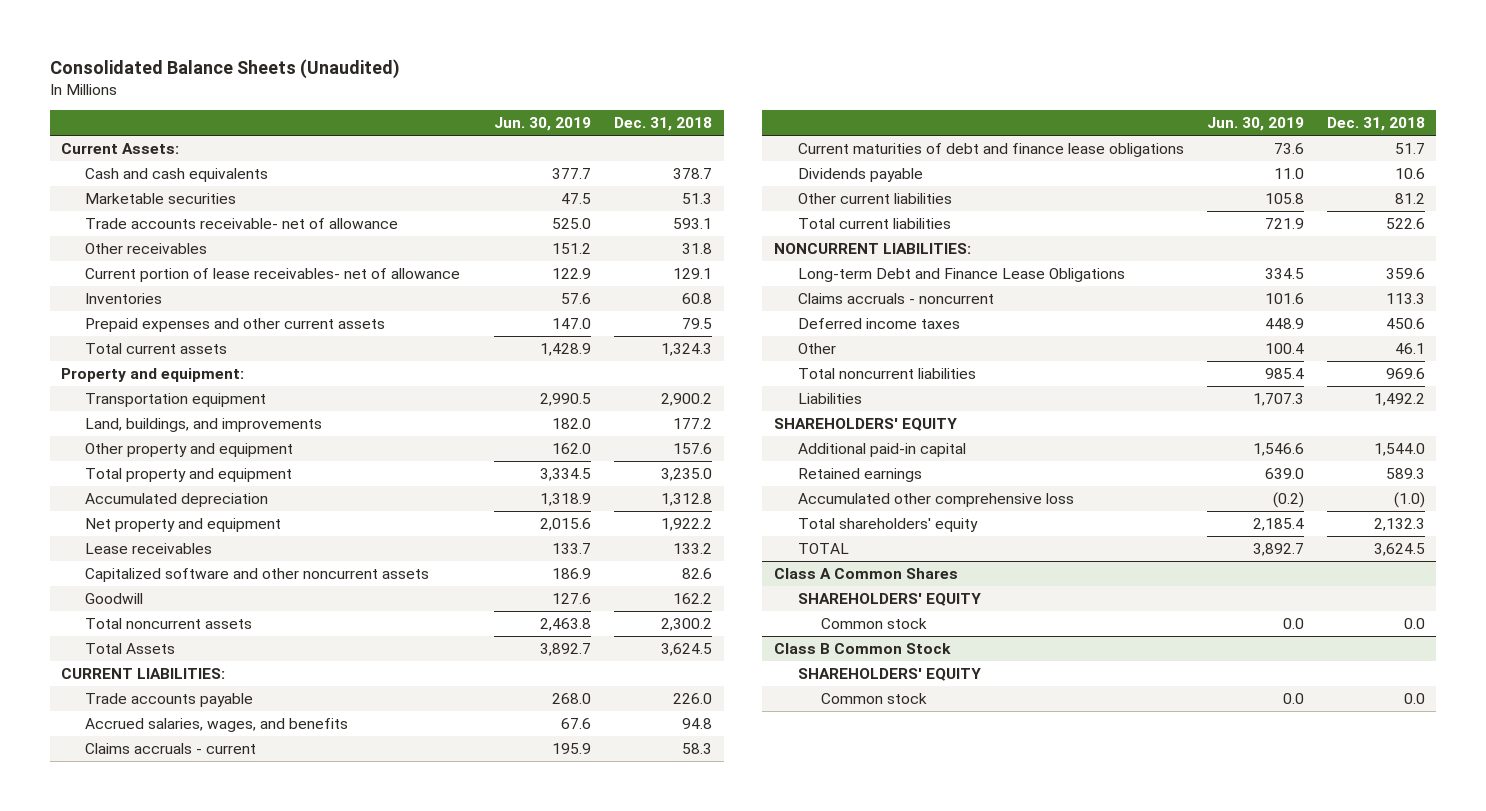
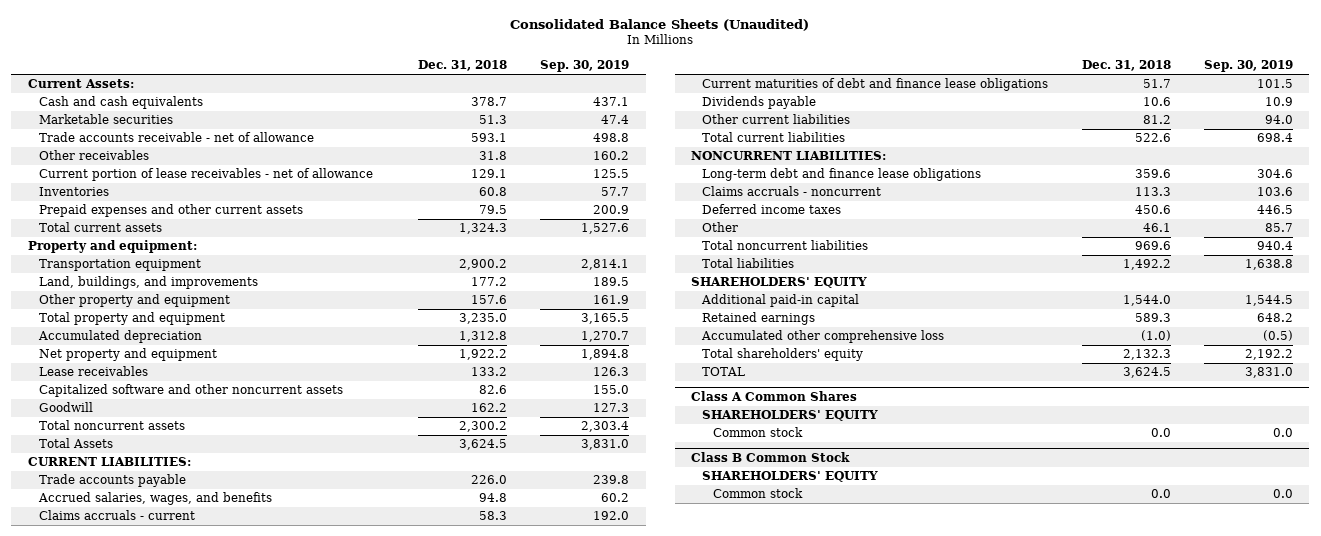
[493,117,591,132] Jun. 30, 2019 -> none
none -> [540,60,630,73] Sep. 30, 2019
[84,217,398,229] Trade accounts receivable- net of allowance -> [38,132,314,143] Trade accounts receivable - net of allowance
[84,267,460,282] Current portion of lease receivables- net of allowance -> [38,168,373,182] Current portion of lease receivables - net of allowance
[797,267,1125,282] Long-term Debt and Finance Lease Obligations -> [702,168,982,182] Long-term debt and finance lease obligations
[797,392,862,404] Liabilities -> [702,258,795,269] Total liabilities

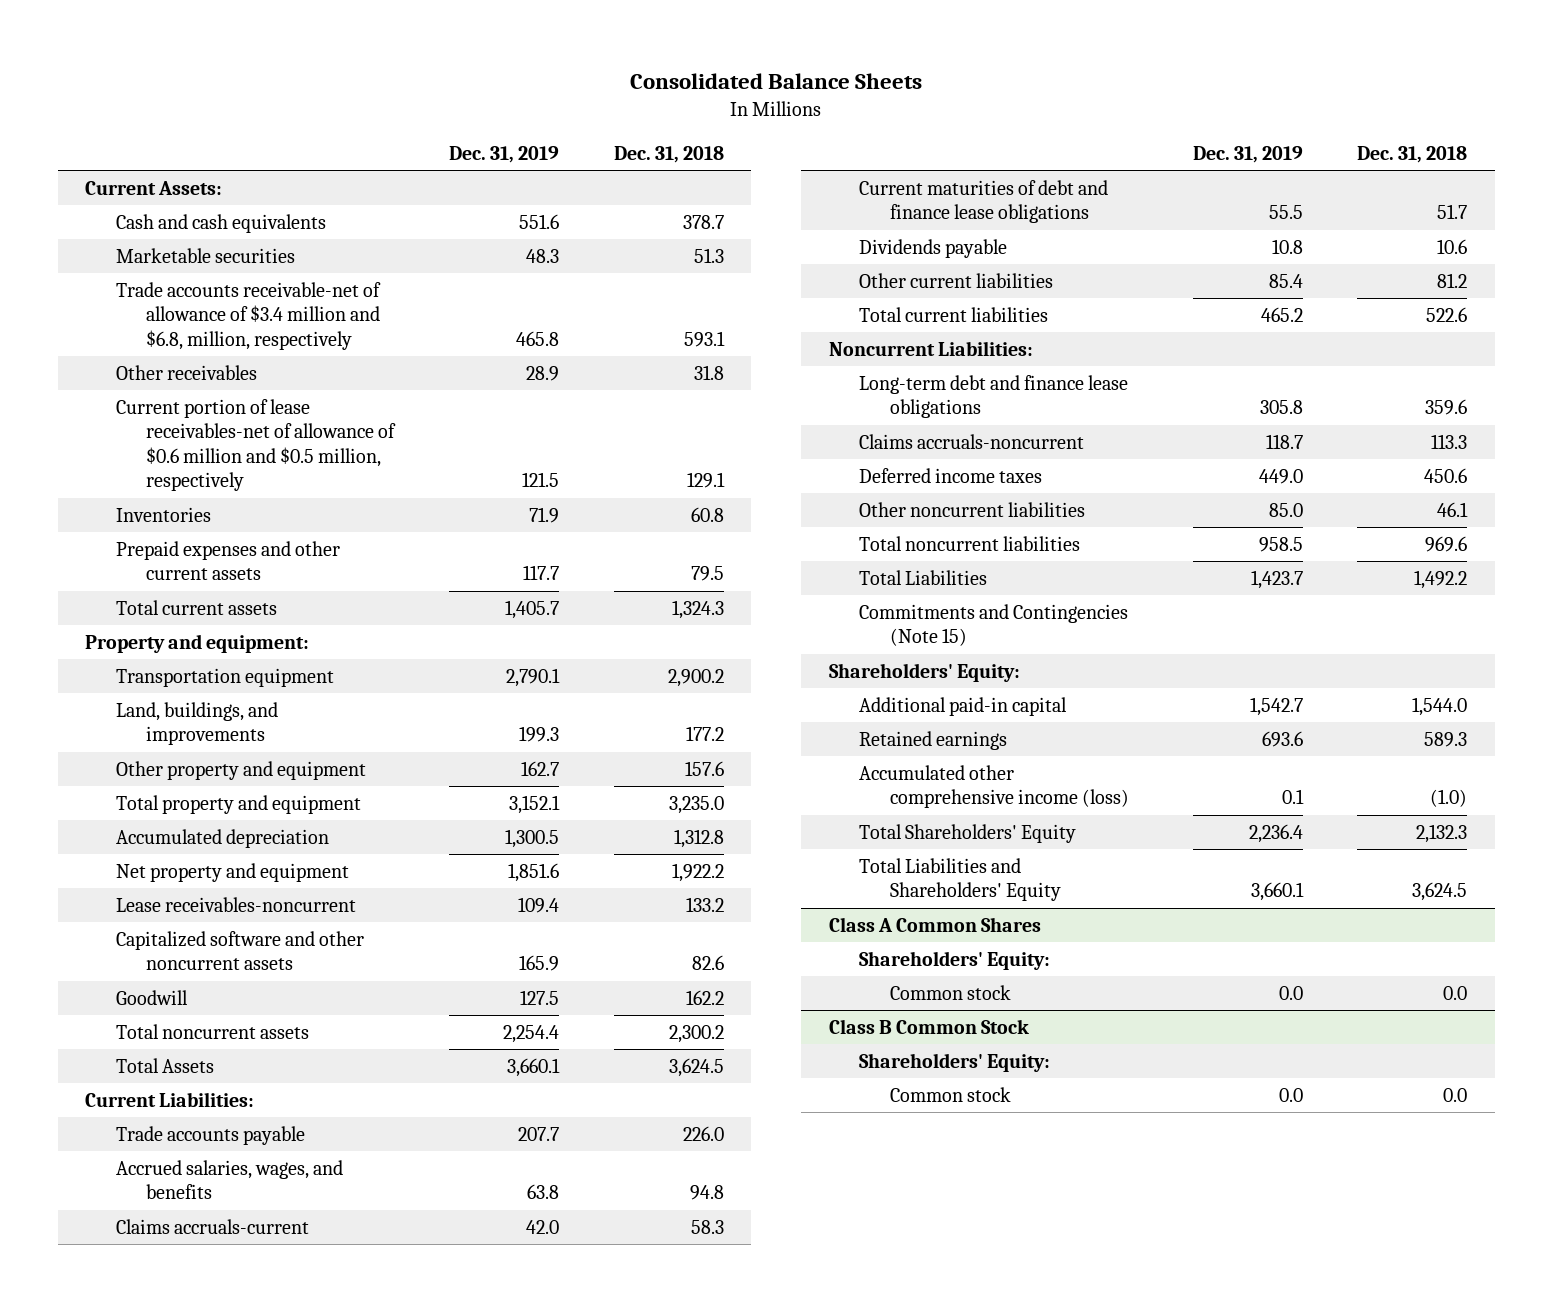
[510,18,810,31] Consolidated Balance Sheets (Unaudited) -> [630,72,923,89] Consolidated Balance Sheets
[540,60,630,73] Sep. 30, 2019 -> none
none -> [449,145,560,163] Dec. 31, 2019
[38,132,314,143] Trade accounts receivable - net of allowance -> [115,281,381,350] Trade accounts receivable-net of allowance of $3.4 million and $6.8, million, respectively
[38,168,373,182] Current portion of lease receivables - net of allowance -> [115,398,397,492] Current portion of lease receivables-net of allowance of $0.6 million and $0.5 million, respectively
[38,366,148,377] Lease receivables -> [115,896,356,912] Lease receivables-noncurrent
[27,457,191,467] CURRENT LIABILITIES: -> [85,1091,255,1107] Current Liabilities:
[38,510,195,521] Claims accruals - current -> [115,1218,309,1234] Claims accruals-current
[691,151,887,161] NONCURRENT LIABILITIES: -> [828,340,1033,356] Noncurrent Liabilities:
[702,186,882,197] Claims accruals - noncurrent -> [859,433,1085,449] Claims accruals-noncurrent
[702,222,739,233] Other -> [859,501,1086,517] Other noncurrent liabilities
[702,258,795,269] Total liabilities -> [859,569,988,585] Total Liabilities
none -> [859,603,1129,647] Commitments and Contingencies (Note 15)
[691,277,868,289] SHAREHOLDERS' EQUITY -> [828,662,1020,682] Shareholders' Equity:
[701,330,945,344] Accumulated other comprehensive loss -> [859,764,1129,809] Accumulated other comprehensive income (loss)
[702,348,864,362] Total shareholders' equity -> [859,823,1077,843] Total Shareholders' Equity
[702,367,746,377] TOTAL -> [859,857,1061,902] Total Liabilities and Shareholders' Equity
[702,410,879,422] SHAREHOLDERS' EQUITY -> [859,950,1051,970] Shareholders' Equity:
[702,471,879,483] SHAREHOLDERS' EQUITY -> [859,1052,1051,1072] Shareholders' Equity:

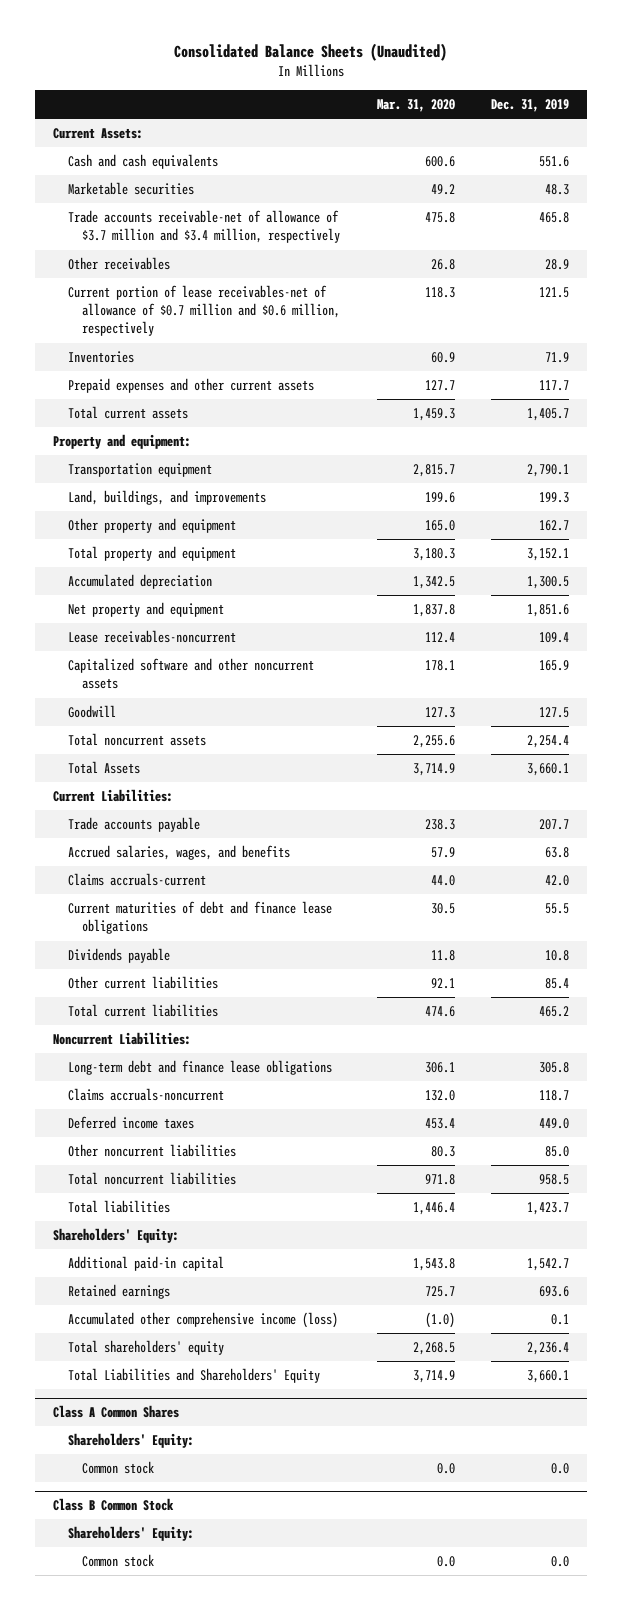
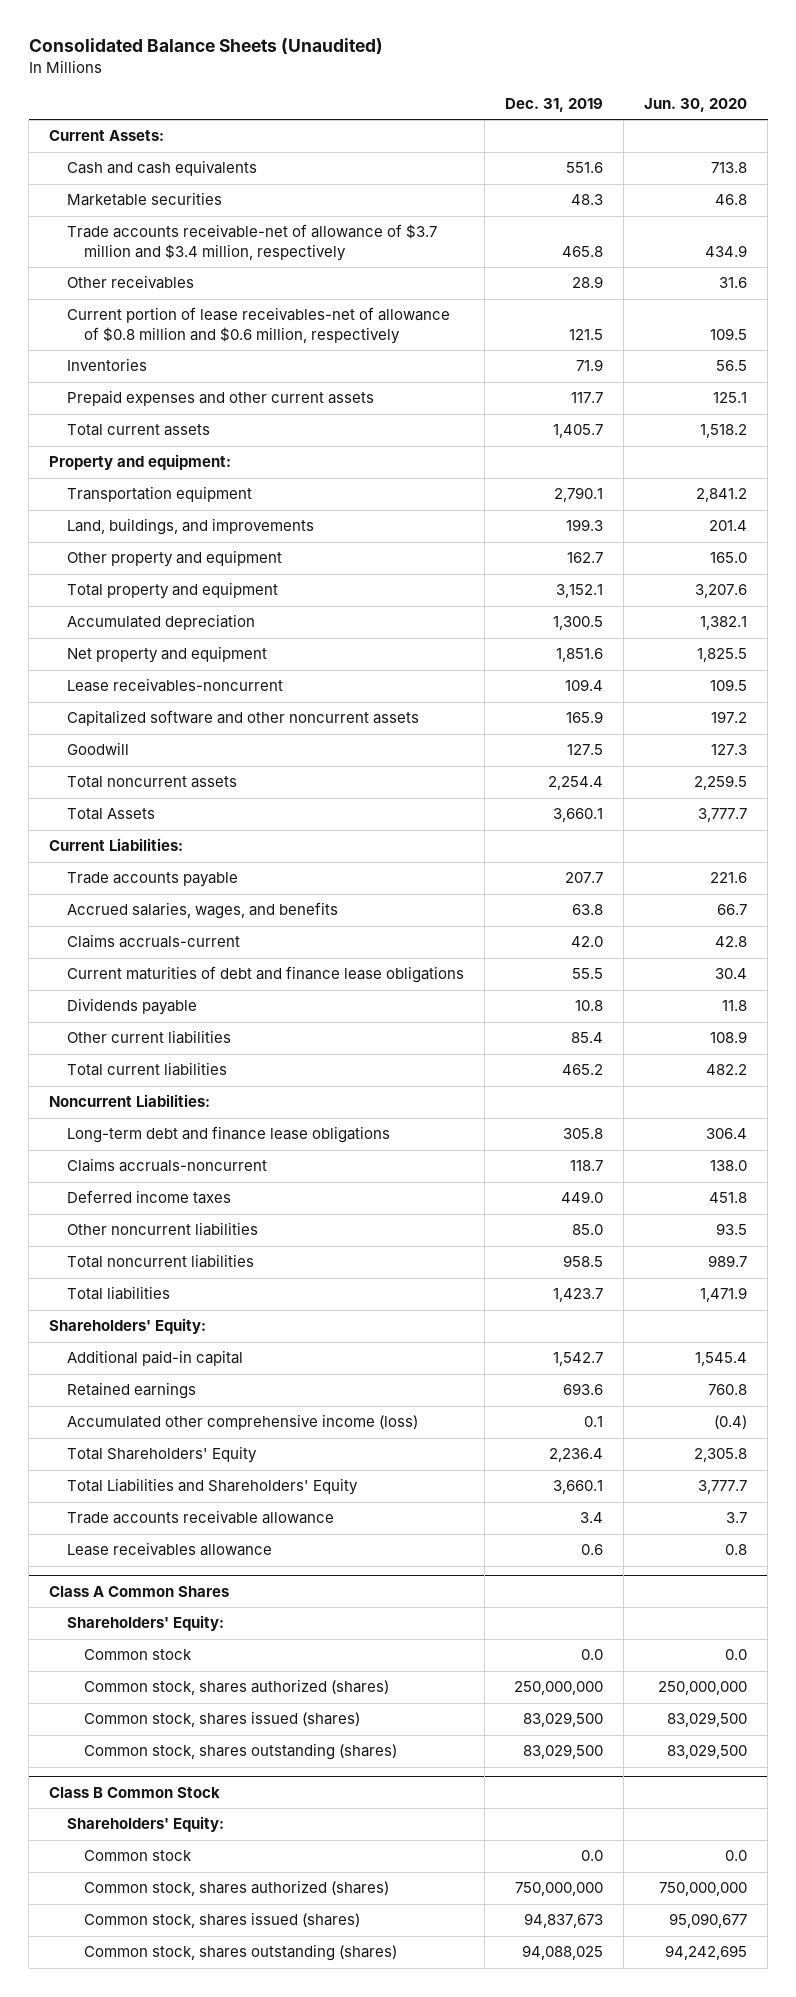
[376,99,455,113] Mar. 31, 2020 -> none
none -> [644,97,748,112] Jun. 30, 2020
[67,285,341,337] Current portion of lease receivables-net of allowance of $0.7 million and $0.6 million, respectively -> [66,307,450,344] Current portion of lease receivables-net of allowance of $0.8 million and $0.6 million, respectively
[67,1340,224,1356] Total shareholders' equity -> [66,1446,257,1464] Total Shareholders' Equity
none -> [66,1510,334,1525] Trade accounts receivable allowance
none -> [66,1542,272,1557] Lease receivables allowance
none -> [83,1679,389,1696] Common stock, shares authorized (shares)
none -> [83,1711,360,1728] Common stock, shares issued (shares)
none -> [83,1743,397,1761] Common stock, shares outstanding (shares)
none -> [83,1880,389,1897] Common stock, shares authorized (shares)
none -> [83,1912,360,1929] Common stock, shares issued (shares)
none -> [83,1944,397,1962] Common stock, shares outstanding (shares)

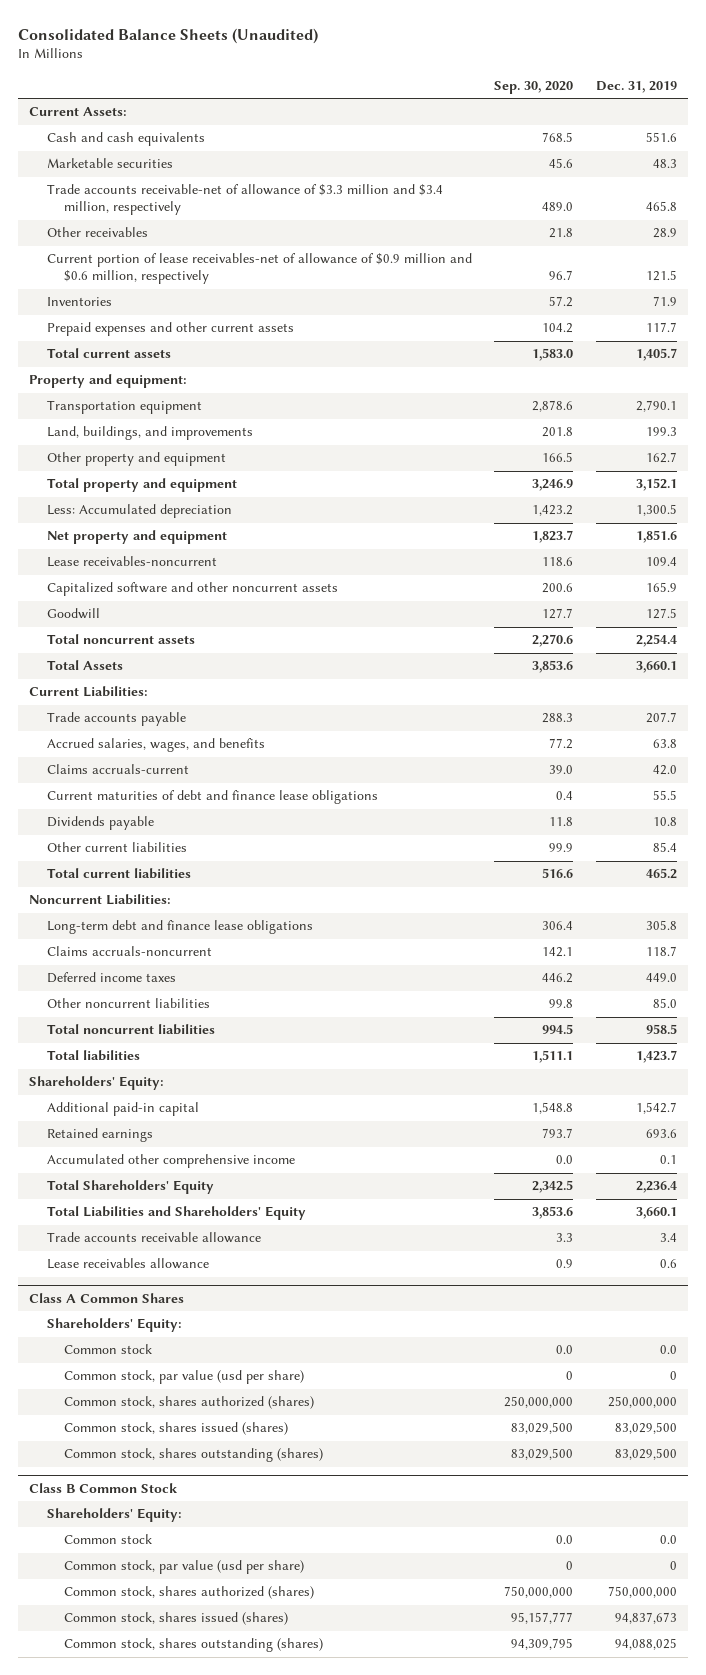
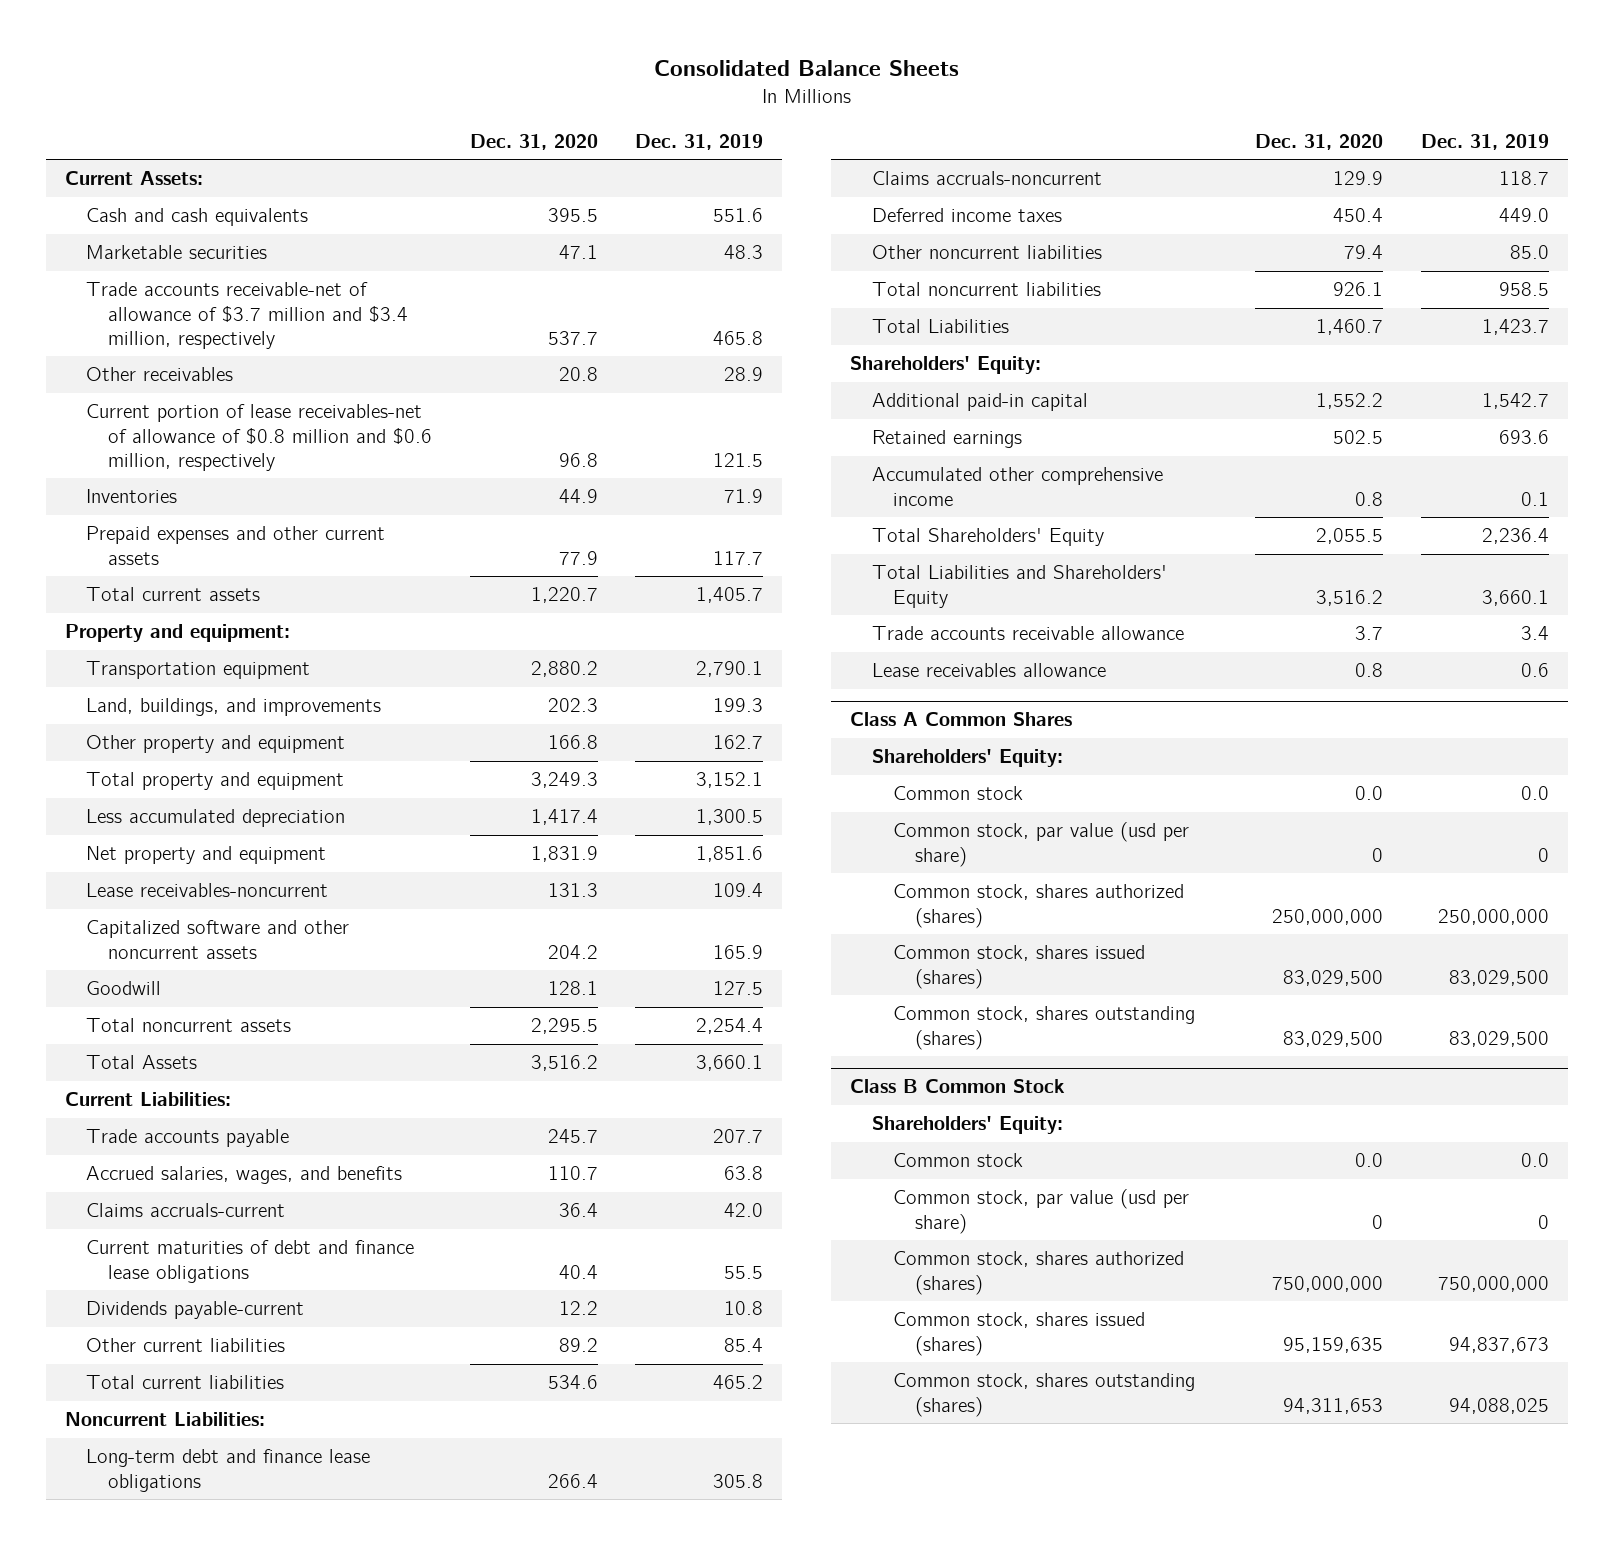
[18,27,319,44] Consolidated Balance Sheets (Unaudited) -> [653,60,959,77] Consolidated Balance Sheets
[494,80,574,94] Sep. 30, 2020 -> none
none -> [469,133,598,150] Dec. 31, 2020
[46,184,443,216] Trade accounts receivable-net of allowance of $3.3 million and $3.4 million, respectively -> [86,282,408,349] Trade accounts receivable-net of allowance of $3.7 million and $3.4 million, respectively
[46,253,472,285] Current portion of lease receivables-net of allowance of $0.9 million and $0.6 million, respectively -> [86,404,432,471] Current portion of lease receivables-net of allowance of $0.8 million and $0.6 million, respectively
[46,504,232,519] Less: Accumulated depreciation -> [86,809,346,828] Less accumulated depreciation
[46,816,154,831] Dividends payable -> [86,1301,305,1320] Dividends payable-current
[46,1050,140,1062] Total liabilities -> [871,319,1009,334] Total Liabilities

